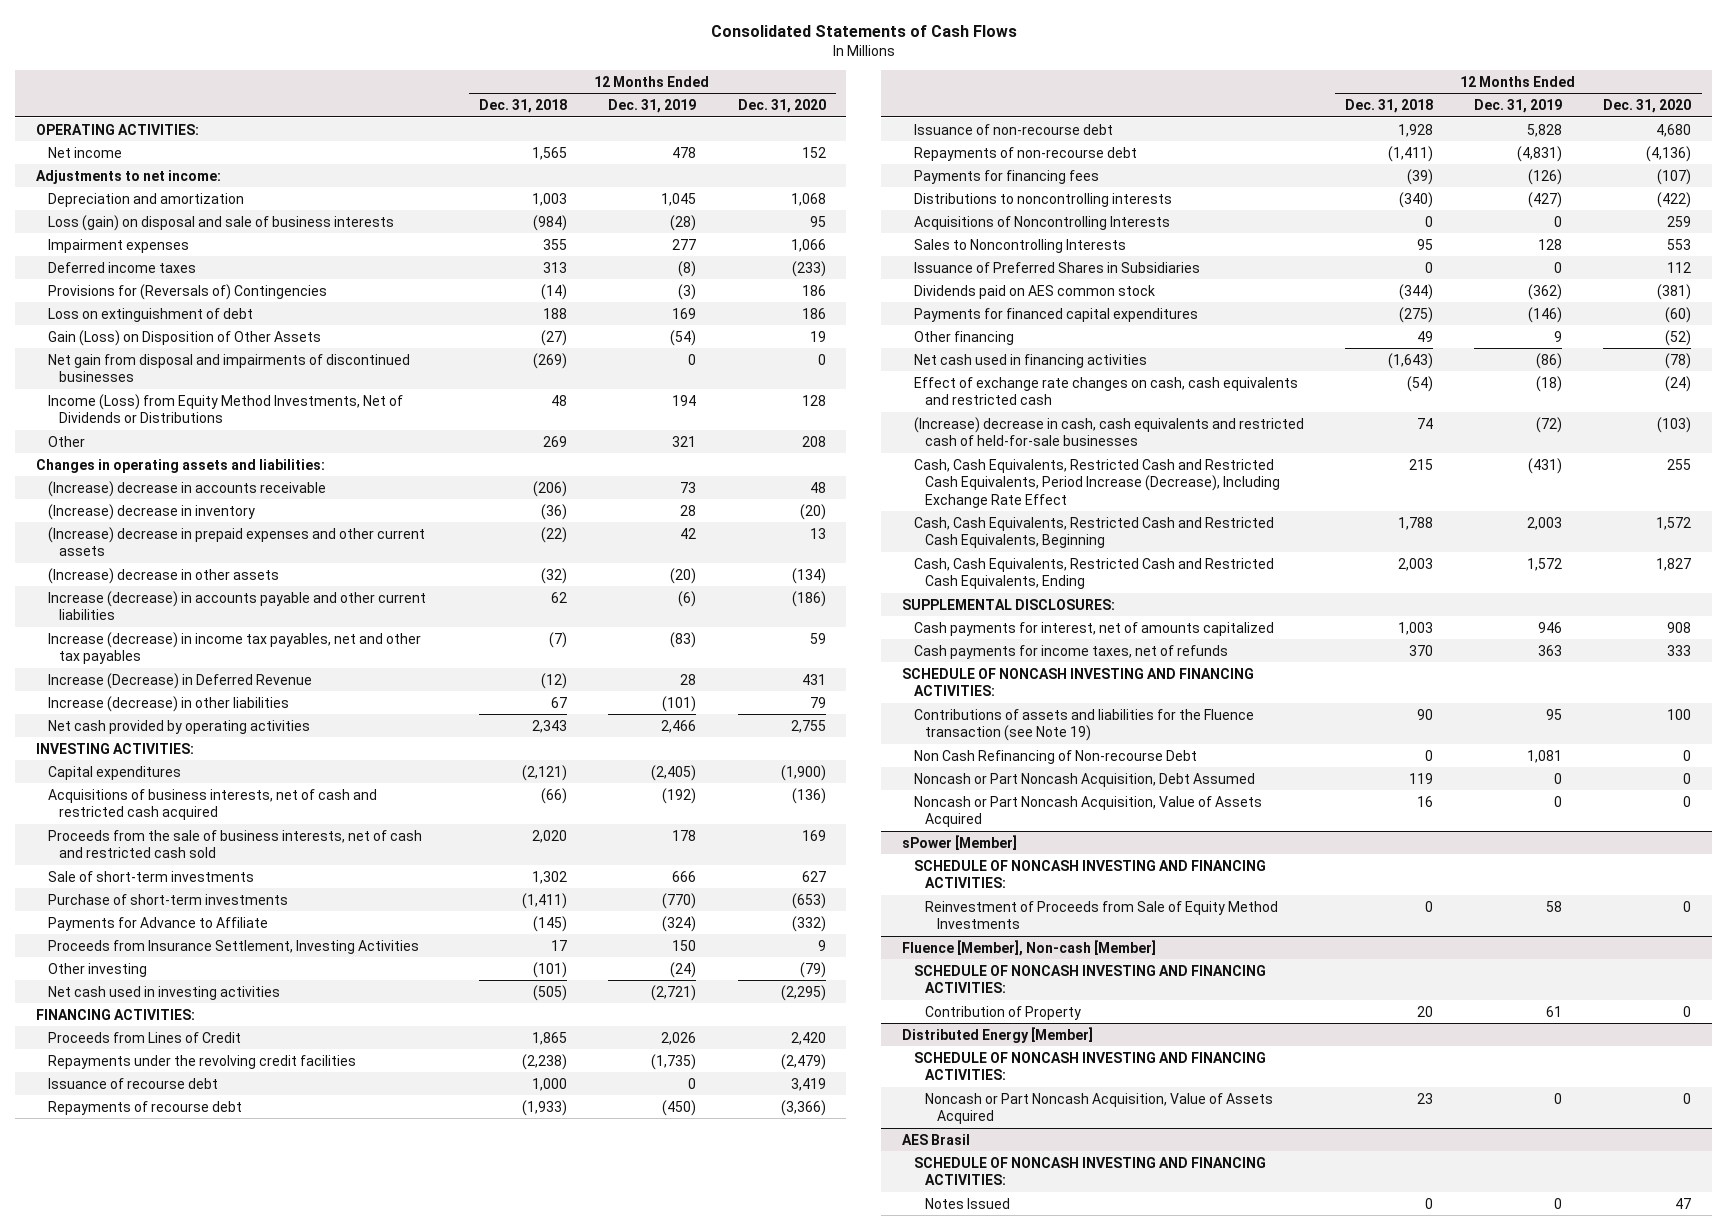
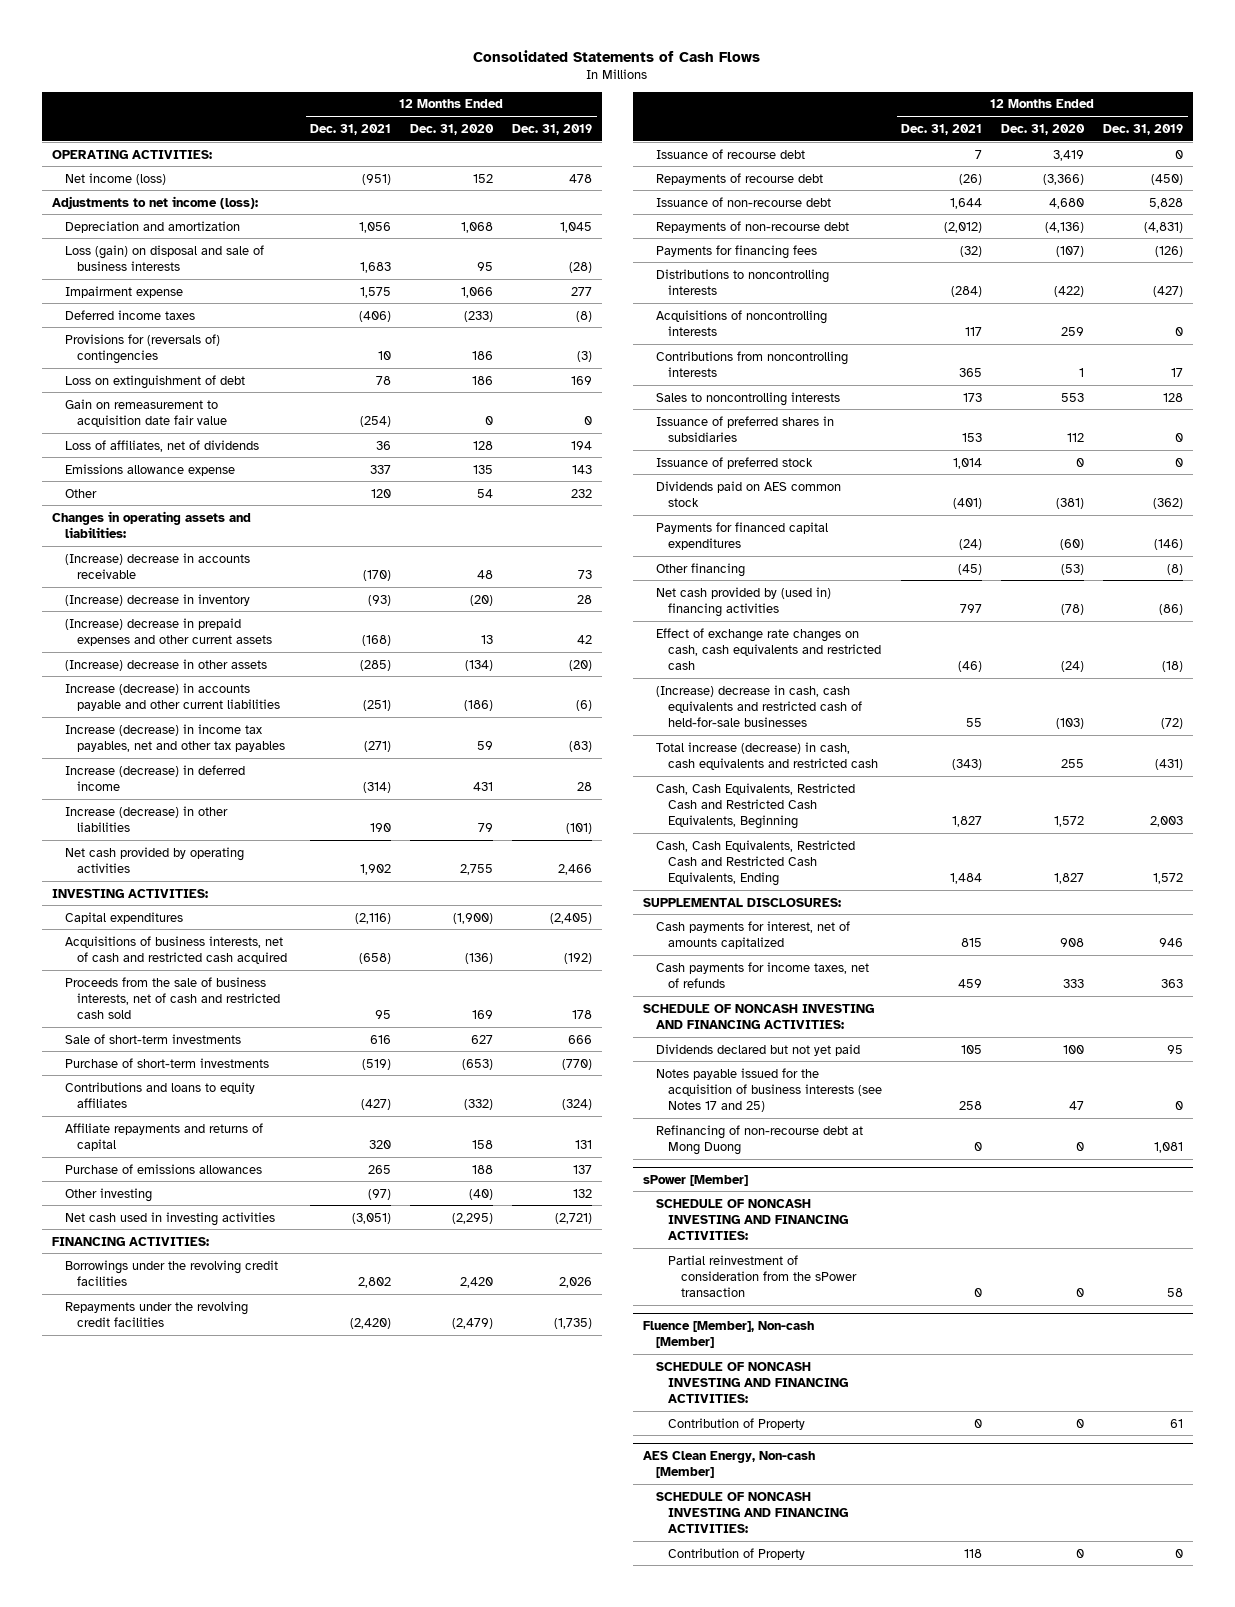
[479,98,568,113] Dec. 31, 2018 -> none
none -> [310,123,392,135] Dec. 31, 2021
[47,146,122,158] Net income -> [64,172,166,185] Net income (loss)
[36,169,222,184] Adjustments to net income: -> [51,195,258,209] Adjustments to net income (loss):
[47,238,189,253] Impairment expenses -> [64,285,183,298] Impairment expense
[47,283,327,300] Provisions for (Reversals of) Contingencies -> [64,333,220,364] Provisions for (reversals of) contingencies
[47,329,321,346] Gain (Loss) on Disposition of Other Assets -> none
[47,353,410,383] Net gain from disposal and impairments of discontinued businesses -> none
none -> [64,398,228,427] Gain on remeasurement to acquisition date fair value
[47,393,403,424] Income (Loss) from Equity Method Investments, Net of Dividends or Distributions -> [64,439,259,452] Loss of affiliates, net of dividends
none -> [64,463,235,476] Emissions allowance expense
[672,435,697,447] 321 -> [571,488,593,498] 232
[801,435,826,447] 208 -> [477,488,494,498] 54
[47,672,312,689] Increase (Decrease) in Deferred Revenue -> [64,764,245,791] Increase (decrease) in deferred income
[47,939,419,954] Proceeds from Insurance Settlement, Investing Activities -> none
[47,916,268,931] Payments for Advance to Affiliate -> [64,1081,255,1108] Contributions and loans to equity affiliates
none -> [64,1122,263,1151] Affiliate repayments and returns of capital
none -> [64,1163,262,1174] Purchase of emissions allowances
[670,961,697,978] (24) -> [573,1188,593,1198] 132
[799,961,826,978] (79) -> [469,1188,494,1200] (40)
[47,1031,241,1043] Proceeds from Lines of Credit -> [64,1259,278,1286] Borrowings under the revolving credit facilities
[913,215,1170,230] Acquisitions of Noncontrolling Interests -> [655,309,827,336] Acquisitions of noncontrolling interests
none -> [655,350,848,377] Contributions from noncontrolling interests
[913,238,1126,253] Sales to Noncontrolling Interests -> [655,391,840,406] Sales to noncontrolling interests
[913,261,1200,273] Issuance of Preferred Shares in Subsidiaries -> [655,415,834,442] Issuance of preferred shares in subsidiaries
none -> [655,456,813,469] Issuance of preferred stock
[1554,330,1563,342] 9 -> [1167,563,1184,575] (8)
[1665,329,1692,346] (52) -> [1061,563,1085,575] (53)
[913,353,1147,368] Net cash used in financing activities -> [655,586,831,617] Net cash provided by (used in) financing activities
[913,458,1281,508] Cash, Cash Equivalents, Restricted Cash and Restricted Cash Equivalents, Period Increase (Decrease), Including Exchange Rate Effect -> [655,741,879,770] Total increase (decrease) in cash, cash equivalents and restricted cash
[913,772,1255,787] Noncash or Part Noncash Acquisition, Debt Assumed -> none
[913,795,1262,828] Noncash or Part Noncash Acquisition, Value of Assets Acquired -> none
[913,708,1254,742] Contributions of assets and liabilities for the Fluence transaction (see Note 19) -> [655,1043,860,1056] Dividends declared but not yet paid
none -> [655,1067,883,1112] Notes payable issued for the acquisition of business interests (see Notes 17 and 25)
[913,749,1197,764] Non Cash Refinancing of Non-recourse Debt -> [655,1124,863,1155] Refinancing of non-recourse debt at Mong Duong
[925,900,1279,930] Reinvestment of Proceeds from Sale of Equity Method Investments -> [668,1254,858,1297] Partial reinvestment of consideration from the sPower transaction
[901,1026,1093,1043] Distributed Energy [Member] -> none
[913,1051,1266,1081] SCHEDULE OF NONCASH INVESTING AND FINANCING ACTIVITIES: -> none
[925,1092,1274,1125] Noncash or Part Noncash Acquisition, Value of Assets Acquired -> none
[901,1133,970,1145] AES Brasil -> none
none -> [642,1450,815,1478] AES Clean Energy, Non-cash [Member]
[925,1197,1011,1209] Notes Issued -> none
none -> [668,1547,806,1560] Contribution of Property

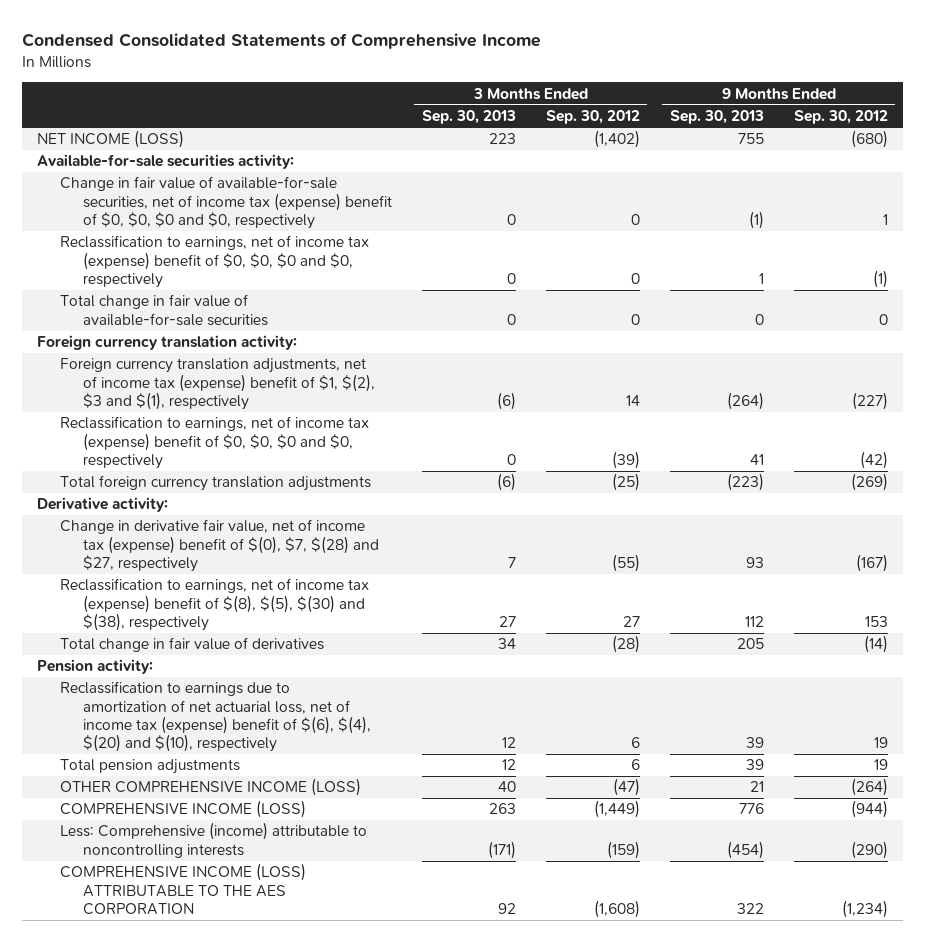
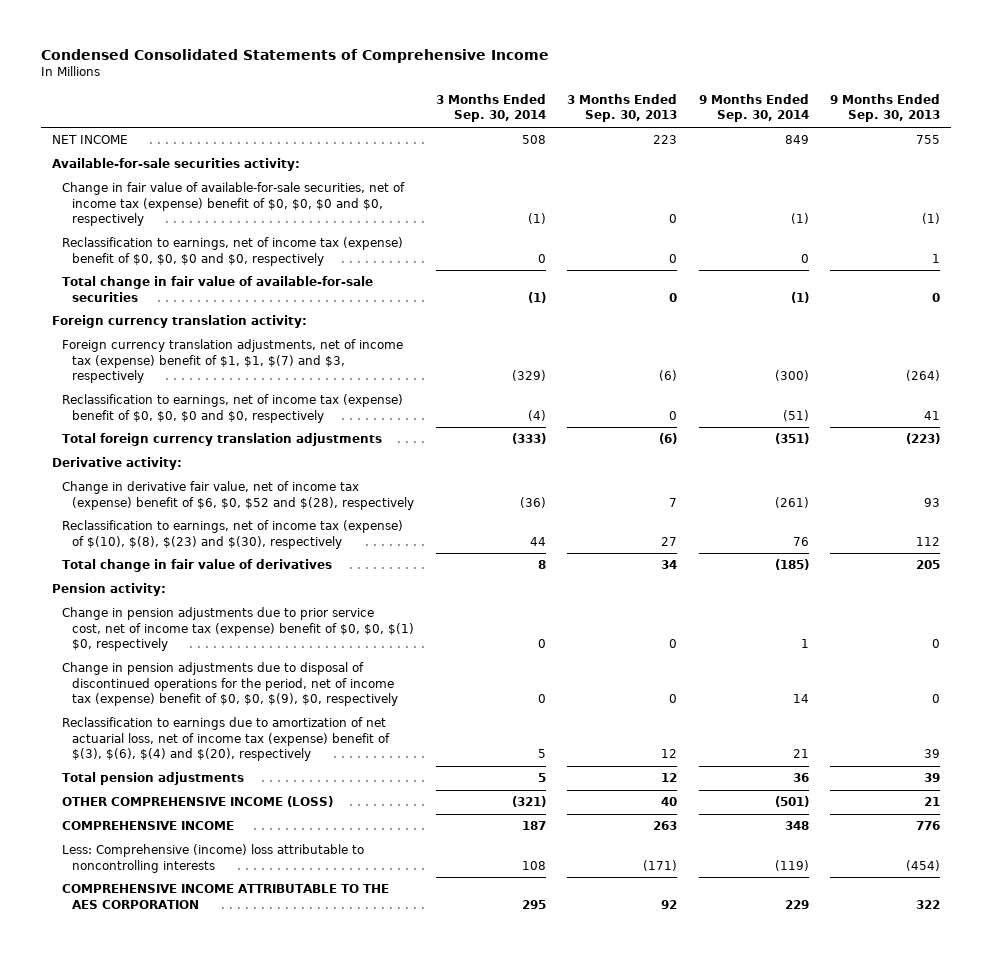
[545,110,640,125] Sep. 30, 2012 -> none
[793,110,888,125] Sep. 30, 2012 -> none
none -> [435,94,546,123] 3 Months Ended Sep. 30, 2014
none -> [698,94,809,123] 9 Months Ended Sep. 30, 2014
[37,130,185,149] NET INCOME (LOSS) -> [52,135,129,145] NET INCOME
[59,358,375,411] Foreign currency translation adjustments, net of income tax (expense) benefit of $1, $(2), $3 and $(1), respectively -> [62,339,404,383] Foreign currency translation adjustments, net of income tax (expense) benefit of $1, $1, $(7) and $3, respectively
[59,519,379,573] Change in derivative fair value, net of income tax (expense) benefit of $(0), $7, $(28) and $27, respectively -> [62,481,415,510] Change in derivative fair value, net of income tax (expense) benefit of $6, $0, $52 and $(28), respectively
[59,578,369,632] Reclassification to earnings, net of income tax (expense) benefit of $(8), $(5), $(30) and $(38), respectively -> [62,520,404,549] Reclassification to earnings, net of income tax (expense) of $(10), $(8), $(23) and $(30), respectively
none -> [62,607,415,651] Change in pension adjustments due to prior service cost, net of income tax (expense) benefit of $0, $0, $(1) $0, respectively
none -> [62,662,399,706] Change in pension adjustments due to disposal of discontinued operations for the period, net of income tax (expense) benefit of $0, $0, $(9), $0, respectively
[59,681,371,753] Reclassification to earnings due to amortization of net actuarial loss, net of income tax (expense) benefit of $(6), $(4), $(20) and $(10), respectively -> [62,717,391,761] Reclassification to earnings due to amortization of net actuarial loss, net of income tax (expense) benefit of $(3), $(6), $(4) and $(20), respectively
[59,800,306,819] COMPREHENSIVE INCOME (LOSS) -> [62,821,235,831] COMPREHENSIVE INCOME
[59,822,367,858] Less: Comprehensive (income) attributable to noncontrolling interests -> [62,844,365,873] Less: Comprehensive (income) loss attributable to noncontrolling interests
[59,863,306,916] COMPREHENSIVE INCOME (LOSS) ATTRIBUTABLE TO THE AES CORPORATION -> [62,884,390,909] COMPREHENSIVE INCOME ATTRIBUTABLE TO THE AES CORPORATION

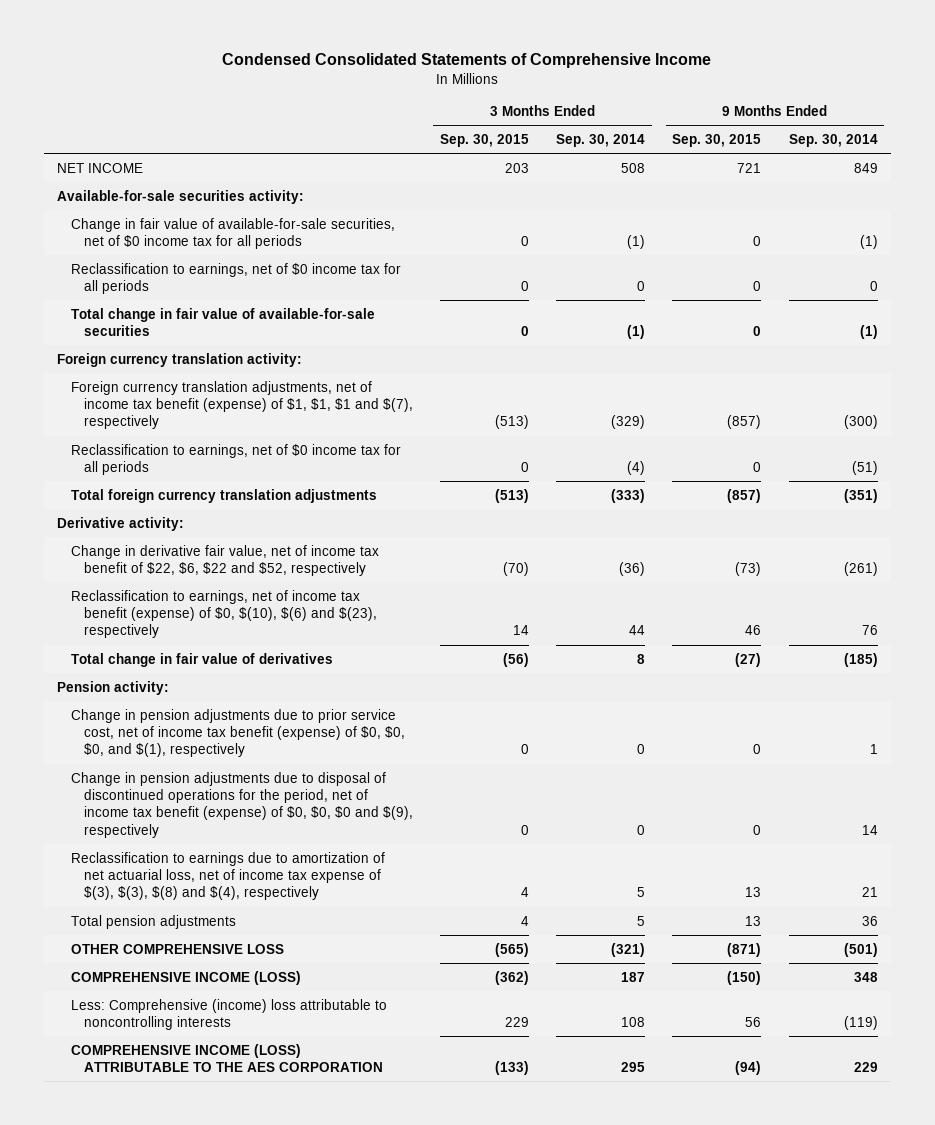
[567,94,678,123] 3 Months Ended Sep. 30, 2013 -> none
[830,94,941,123] 9 Months Ended Sep. 30, 2013 -> none
none -> [440,133,530,147] Sep. 30, 2015
none -> [672,133,762,147] Sep. 30, 2015
[62,182,406,226] Change in fair value of available-for-sale securities, net of income tax (expense) benefit of $0, $0, $0 and $0, respectively -> [70,217,395,250] Change in fair value of available-for-sale securities, net of $0 income tax for all periods
[62,237,404,266] Reclassification to earnings, net of income tax (expense) benefit of $0, $0, $0 and $0, respectively -> [70,262,401,295] Reclassification to earnings, net of $0 income tax for all periods
[62,339,404,383] Foreign currency translation adjustments, net of income tax (expense) benefit of $1, $1, $(7) and $3, respectively -> [70,380,414,430] Foreign currency translation adjustments, net of income tax benefit (expense) of $1, $1, $1 and $(7), respectively
[62,394,404,423] Reclassification to earnings, net of income tax (expense) benefit of $0, $0, $0 and $0, respectively -> [70,443,401,476] Reclassification to earnings, net of $0 income tax for all periods
[62,481,415,510] Change in derivative fair value, net of income tax (expense) benefit of $6, $0, $52 and $(28), respectively -> [70,544,379,577] Change in derivative fair value, net of income tax benefit of $22, $6, $22 and $52, respectively
[62,520,404,549] Reclassification to earnings, net of income tax (expense) of $(10), $(8), $(23) and $(30), respectively -> [70,589,378,639] Reclassification to earnings, net of income tax benefit (expense) of $0, $(10), $(6) and $(23), respectively
[62,607,415,651] Change in pension adjustments due to prior service cost, net of income tax (expense) benefit of $0, $0, $(1) $0, respectively -> [70,708,406,758] Change in pension adjustments due to prior service cost, net of income tax benefit (expense) of $0, $0, $0, and $(1), respectively
[62,662,399,706] Change in pension adjustments due to disposal of discontinued operations for the period, net of income tax (expense) benefit of $0, $0, $(9), $0, respectively -> [70,771,414,838] Change in pension adjustments due to disposal of discontinued operations for the period, net of income tax benefit (expense) of $0, $0, $0 and $(9), respectively
[62,717,391,761] Reclassification to earnings due to amortization of net actuarial loss, net of income tax (expense) benefit of $(3), $(6), $(4) and $(20), respectively -> [70,851,385,901] Reclassification to earnings due to amortization of net actuarial loss, net of income tax expense of $(3), $(3), $(8) and $(4), respectively
[62,796,334,808] OTHER COMPREHENSIVE INCOME (LOSS) -> [70,943,284,954] OTHER COMPREHENSIVE LOSS
[62,821,235,831] COMPREHENSIVE INCOME -> [70,970,301,985] COMPREHENSIVE INCOME (LOSS)
[62,884,390,909] COMPREHENSIVE INCOME ATTRIBUTABLE TO THE AES CORPORATION -> [70,1043,384,1073] COMPREHENSIVE INCOME (LOSS) ATTRIBUTABLE TO THE AES CORPORATION

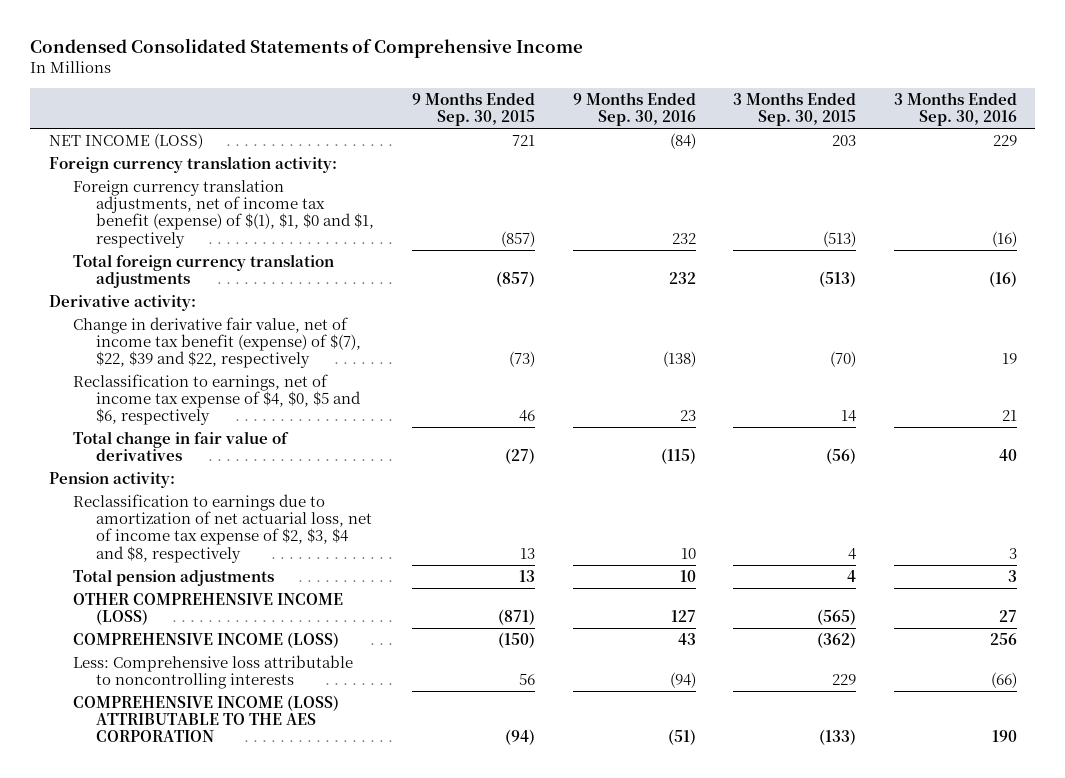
[556,133,646,147] Sep. 30, 2014 -> none
[788,133,878,147] Sep. 30, 2014 -> none
none -> [572,92,696,127] 9 Months Ended Sep. 30, 2016
none -> [893,92,1017,127] 3 Months Ended Sep. 30, 2016
[57,189,305,204] Available-for-sale securities activity: -> none
[70,217,395,250] Change in fair value of available-for-sale securities, net of $0 income tax for all periods -> none
[70,262,401,295] Reclassification to earnings, net of $0 income tax for all periods -> none
[70,307,375,337] Total change in fair value of available-for-sale securities -> none
[57,162,144,173] NET INCOME -> [48,132,203,149] NET INCOME (LOSS)
[70,443,401,476] Reclassification to earnings, net of $0 income tax for all periods -> none
[70,380,414,430] Foreign currency translation adjustments, net of income tax benefit (expense) of $1, $1, $1 and $(7), respectively -> [72,179,375,248] Foreign currency translation adjustments, net of income tax benefit (expense) of $(1), $1, $0 and $1, respectively
[70,544,379,577] Change in derivative fair value, net of income tax benefit of $22, $6, $22 and $52, respectively -> [72,316,362,369] Change in derivative fair value, net of income tax benefit (expense) of $(7), $22, $39 and $22, respectively
[70,589,378,639] Reclassification to earnings, net of income tax benefit (expense) of $0, $(10), $(6) and $(23), respectively -> [72,373,362,426] Reclassification to earnings, net of income tax expense of $4, $0, $5 and $6, respectively
[70,708,406,758] Change in pension adjustments due to prior service cost, net of income tax benefit (expense) of $0, $0, $0, and $(1), respectively -> none
[70,771,414,838] Change in pension adjustments due to disposal of discontinued operations for the period, net of income tax benefit (expense) of $0, $0, $0 and $(9), respectively -> none
[70,851,385,901] Reclassification to earnings due to amortization of net actuarial loss, net of income tax expense of $(3), $(3), $(8) and $(4), respectively -> [72,493,373,563] Reclassification to earnings due to amortization of net actuarial loss, net of income tax expense of $2, $3, $4 and $8, respectively
[70,943,284,954] OTHER COMPREHENSIVE LOSS -> [72,592,343,626] OTHER COMPREHENSIVE INCOME (LOSS)
[70,998,387,1031] Less: Comprehensive (income) loss attributable to noncontrolling interests -> [72,654,353,690] Less: Comprehensive loss attributable to noncontrolling interests

